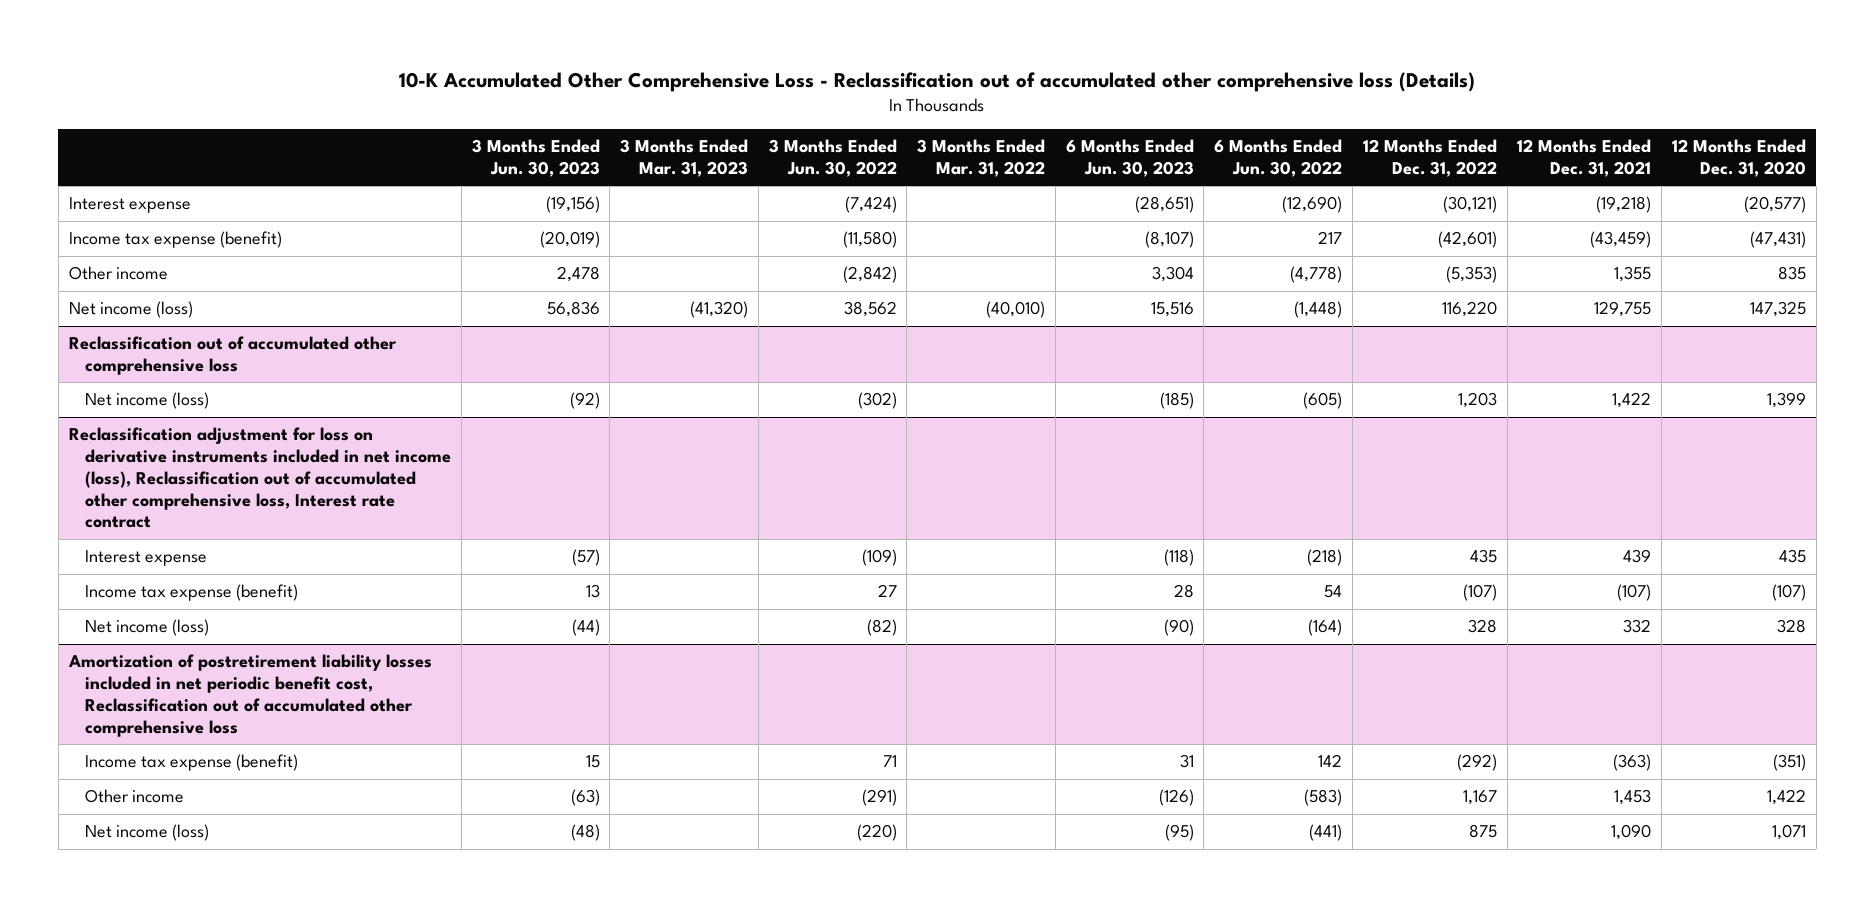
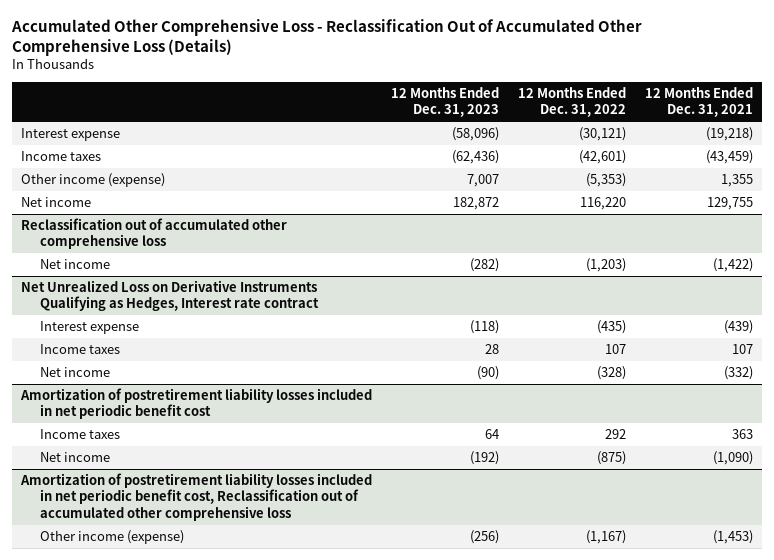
[399,71,1476,92] 10-K Accumulated Other Comprehensive Loss - Reclassification out of accumulated other comprehensive loss (Details) -> [10,18,642,56] Accumulated Other Comprehensive Loss - Reclassification Out of Accumulated Other Comprehensive Loss (Details)
[471,139,600,178] 3 Months Ended Jun. 30, 2023 -> none
[620,139,749,178] 3 Months Ended Mar. 31, 2023 -> none
[768,139,897,178] 3 Months Ended Jun. 30, 2022 -> none
[917,139,1046,178] 3 Months Ended Mar. 31, 2022 -> none
[1065,139,1194,178] 6 Months Ended Jun. 30, 2023 -> none
[1214,139,1343,178] 6 Months Ended Jun. 30, 2022 -> none
[1671,139,1806,178] 12 Months Ended Dec. 31, 2020 -> none
none -> [391,87,500,118] 12 Months Ended Dec. 31, 2023
[68,231,282,249] Income tax expense (benefit) -> [21,151,102,162] Income taxes
[68,266,168,281] Other income -> [21,173,166,188] Other income (expense)
[68,301,193,319] Net income (loss) -> [21,197,92,208] Net income
[68,427,452,529] Reclassification adjustment for loss on derivative instruments included in net income (loss), Reclassification out of accumulated other comprehensive loss, Interest rate contract -> none
[85,392,210,410] Net income (loss) -> [40,259,111,270] Net income
[1457,392,1497,409] 1,203 -> [586,258,627,273] (1,203)
[1612,392,1652,409] 1,422 -> [712,258,753,273] (1,422)
none -> [21,280,320,312] Net Unrealized Loss on Derivative Instruments Qualifying as Hedges, Interest rate contract
[1469,549,1497,564] 435 -> [597,320,627,335] (435)
[1623,549,1652,564] 439 -> [723,320,753,335] (439)
[85,584,299,602] Income tax expense (benefit) -> [40,344,121,355] Income taxes
[1462,584,1497,602] (107) -> [605,344,627,355] 107
[1617,584,1652,602] (107) -> [731,344,753,355] 107
[85,619,210,637] Net income (loss) -> [40,367,111,378] Net income
[1467,619,1497,634] 328 -> [597,366,627,381] (328)
[1623,619,1652,634] 332 -> [723,366,753,381] (332)
none -> [20,388,373,420] Amortization of postretirement liability losses included in net periodic benefit cost
none -> [40,429,121,440] Income taxes
none -> [40,452,111,463] Net income
[85,754,299,772] Income tax expense (benefit) -> none
[85,824,210,842] Net income (loss) -> none
[85,789,185,804] Other income -> [40,530,185,545] Other income (expense)
[1462,790,1497,806] 1,167 -> [586,530,627,545] (1,167)
[1614,789,1652,806] 1,453 -> [712,530,753,545] (1,453)

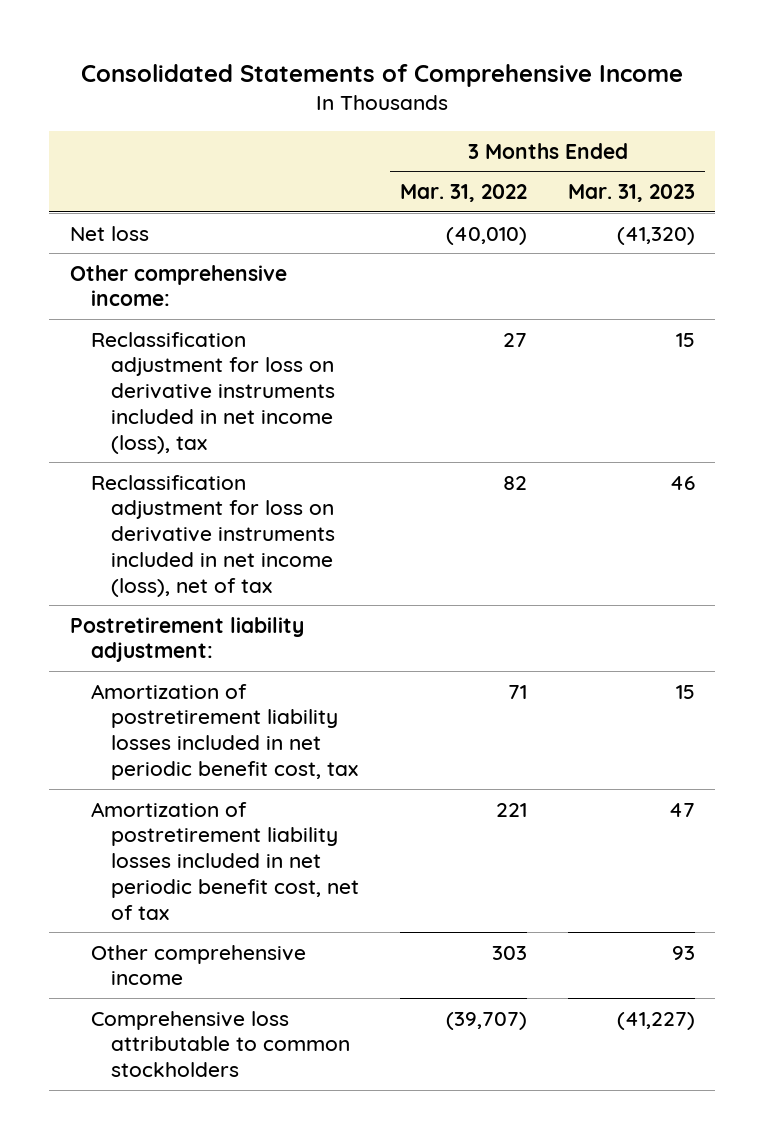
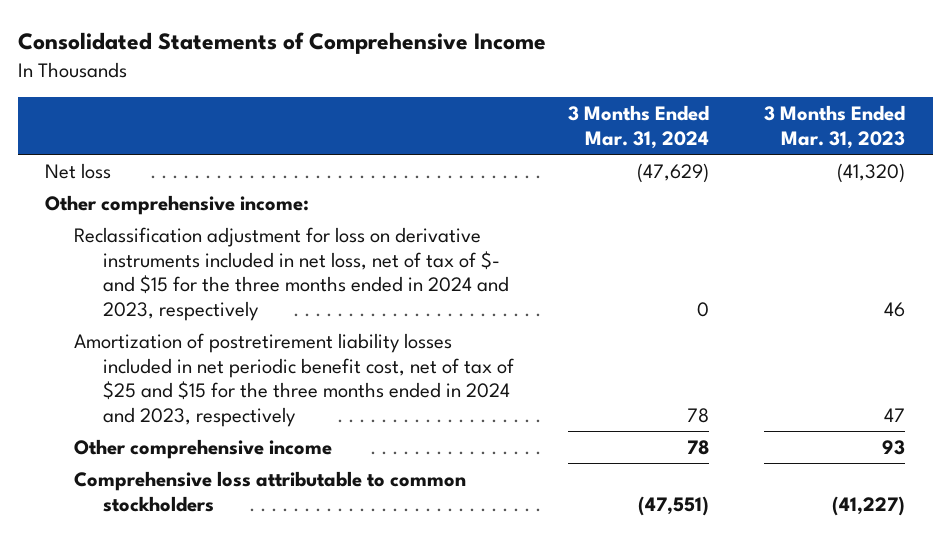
[400,184,528,203] Mar. 31, 2022 -> none
none -> [568,105,710,150] 3 Months Ended Mar. 31, 2024
[90,331,336,454] Reclassification adjustment for loss on derivative instruments included in net income (loss), tax -> none
[69,616,304,663] Postretirement liability adjustment: -> none
[90,683,359,780] Amortization of postretirement liability losses included in net periodic benefit cost, tax -> none
[90,474,336,597] Reclassification adjustment for loss on derivative instruments included in net income (loss), net of tax -> [73,226,509,322] Reclassification adjustment for loss on derivative instruments included in net loss, net of tax of $- and $15 for the three months ended in 2024 and 2023, respectively
[90,801,360,920] Amortization of postretirement liability losses included in net periodic benefit cost, net of tax -> [73,332,514,428] Amortization of postretirement liability losses included in net periodic benefit cost, net of tax of $25 and $15 for the three months ended in 2024 and 2023, respectively

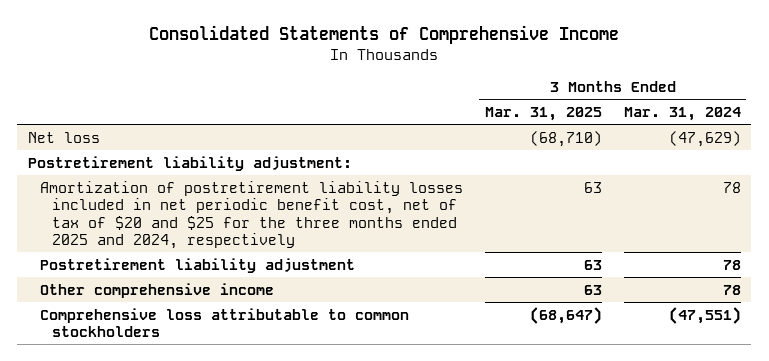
[764,105,906,150] 3 Months Ended Mar. 31, 2023 -> none
none -> [484,106,602,121] Mar. 31, 2025
[44,194,309,215] Other comprehensive income: -> none
[73,226,509,322] Reclassification adjustment for loss on derivative instruments included in net loss, net of tax of $- and $15 for the three months ended in 2024 and 2023, respectively -> none
none -> [28,155,353,171] Postretirement liability adjustment:
[73,332,514,428] Amortization of postretirement liability losses included in net periodic benefit cost, net of tax of $25 and $15 for the three months ended in 2024 and 2023, respectively -> [39,180,463,249] Amortization of postretirement liability losses included in net periodic benefit cost, net of tax of $20 and $25 for the three months ended 2025 and 2024, respectively
none -> [39,257,355,273] Postretirement liability adjustment

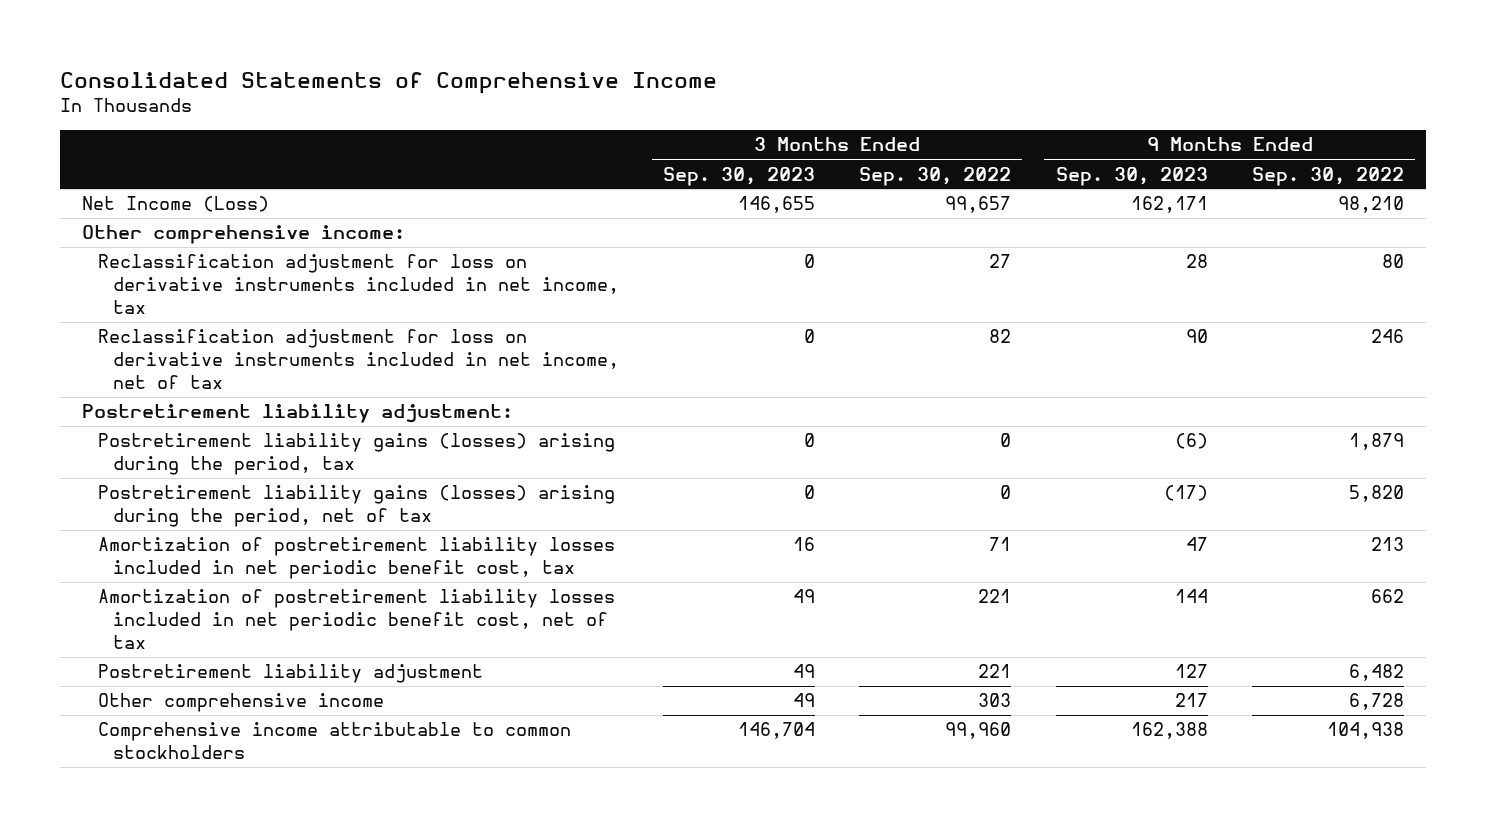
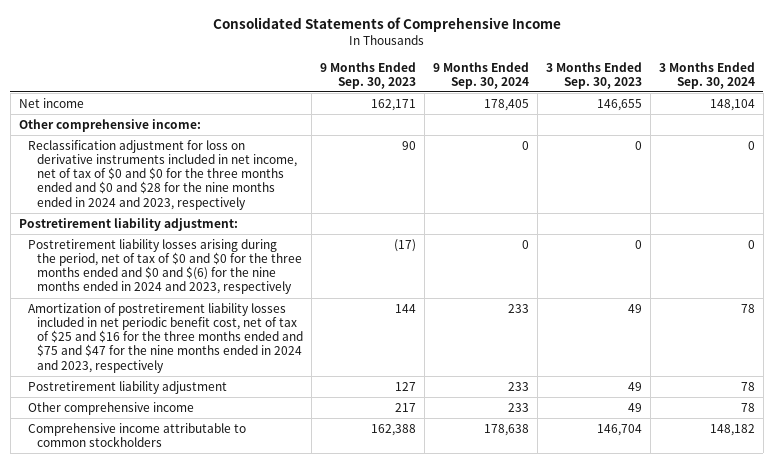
[859,166,1012,186] Sep. 30, 2022 -> none
[1251,166,1404,186] Sep. 30, 2022 -> none
none -> [433,61,530,89] 9 Months Ended Sep. 30, 2024
none -> [658,61,755,89] 3 Months Ended Sep. 30, 2024
[82,196,270,213] Net Income (Loss) -> [18,97,84,108] Net income
[97,254,619,314] Reclassification adjustment for loss on derivative instruments included in net income, tax -> none
[97,329,619,389] Reclassification adjustment for loss on derivative instruments included in net income, net of tax -> [27,139,298,210] Reclassification adjustment for loss on derivative instruments included in net income, net of tax of $0 and $0 for the three months ended and $0 and $28 for the nine months ended in 2024 and 2023, respectively
[97,433,615,476] Postretirement liability gains (losses) arising during the period, tax -> none
[97,537,615,580] Amortization of postretirement liability losses included in net periodic benefit cost, tax -> none
[97,485,615,528] Postretirement liability gains (losses) arising during the period, net of tax -> [27,238,303,295] Postretirement liability losses arising during the period, net of tax of $0 and $0 for the three months ended and $0 and $(6) for the nine months ended in 2024 and 2023, respectively
[97,589,615,649] Amortization of postretirement liability losses included in net periodic benefit cost, net of tax -> [27,302,304,373] Amortization of postretirement liability losses included in net periodic benefit cost, net of tax of $25 and $16 for the three months ended and $75 and $47 for the nine months ended in 2024 and 2023, respectively

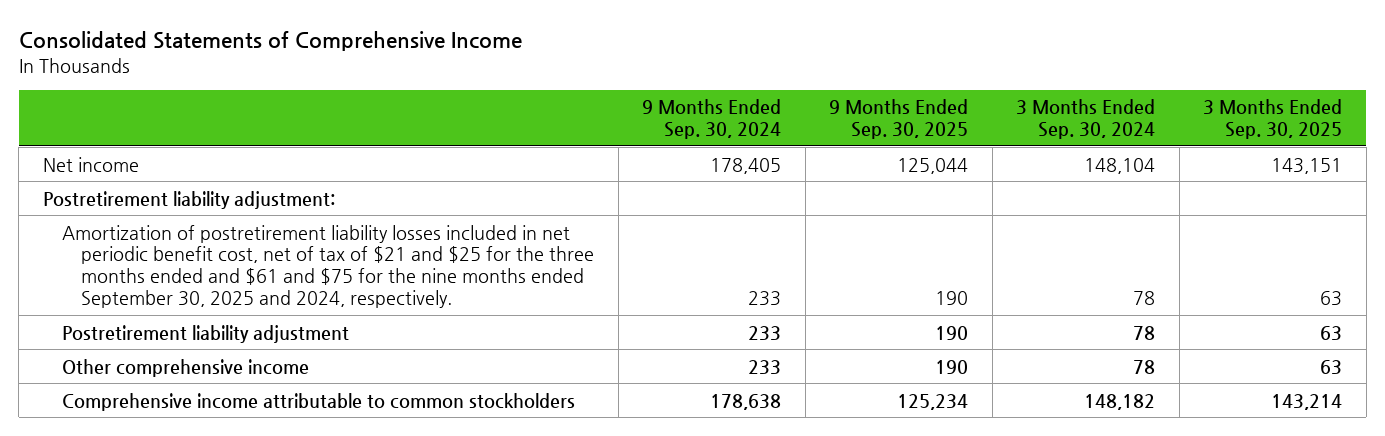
[320,61,417,89] 9 Months Ended Sep. 30, 2023 -> none
[545,61,642,89] 3 Months Ended Sep. 30, 2023 -> none
none -> [829,99,969,140] 9 Months Ended Sep. 30, 2025
none -> [1203,99,1343,140] 3 Months Ended Sep. 30, 2025
[18,118,201,132] Other comprehensive income: -> none
[27,139,298,210] Reclassification adjustment for loss on derivative instruments included in net income, net of tax of $0 and $0 for the three months ended and $0 and $28 for the nine months ended in 2024 and 2023, respectively -> none
[27,238,303,295] Postretirement liability losses arising during the period, net of tax of $0 and $0 for the three months ended and $0 and $(6) for the nine months ended in 2024 and 2023, respectively -> none
[27,302,304,373] Amortization of postretirement liability losses included in net periodic benefit cost, net of tax of $25 and $16 for the three months ended and $75 and $47 for the nine months ended in 2024 and 2023, respectively -> [62,224,595,309] Amortization of postretirement liability losses included in net periodic benefit cost, net of tax of $21 and $25 for the three months ended and $61 and $75 for the nine months ended September 30, 2025 and 2024, respectively.

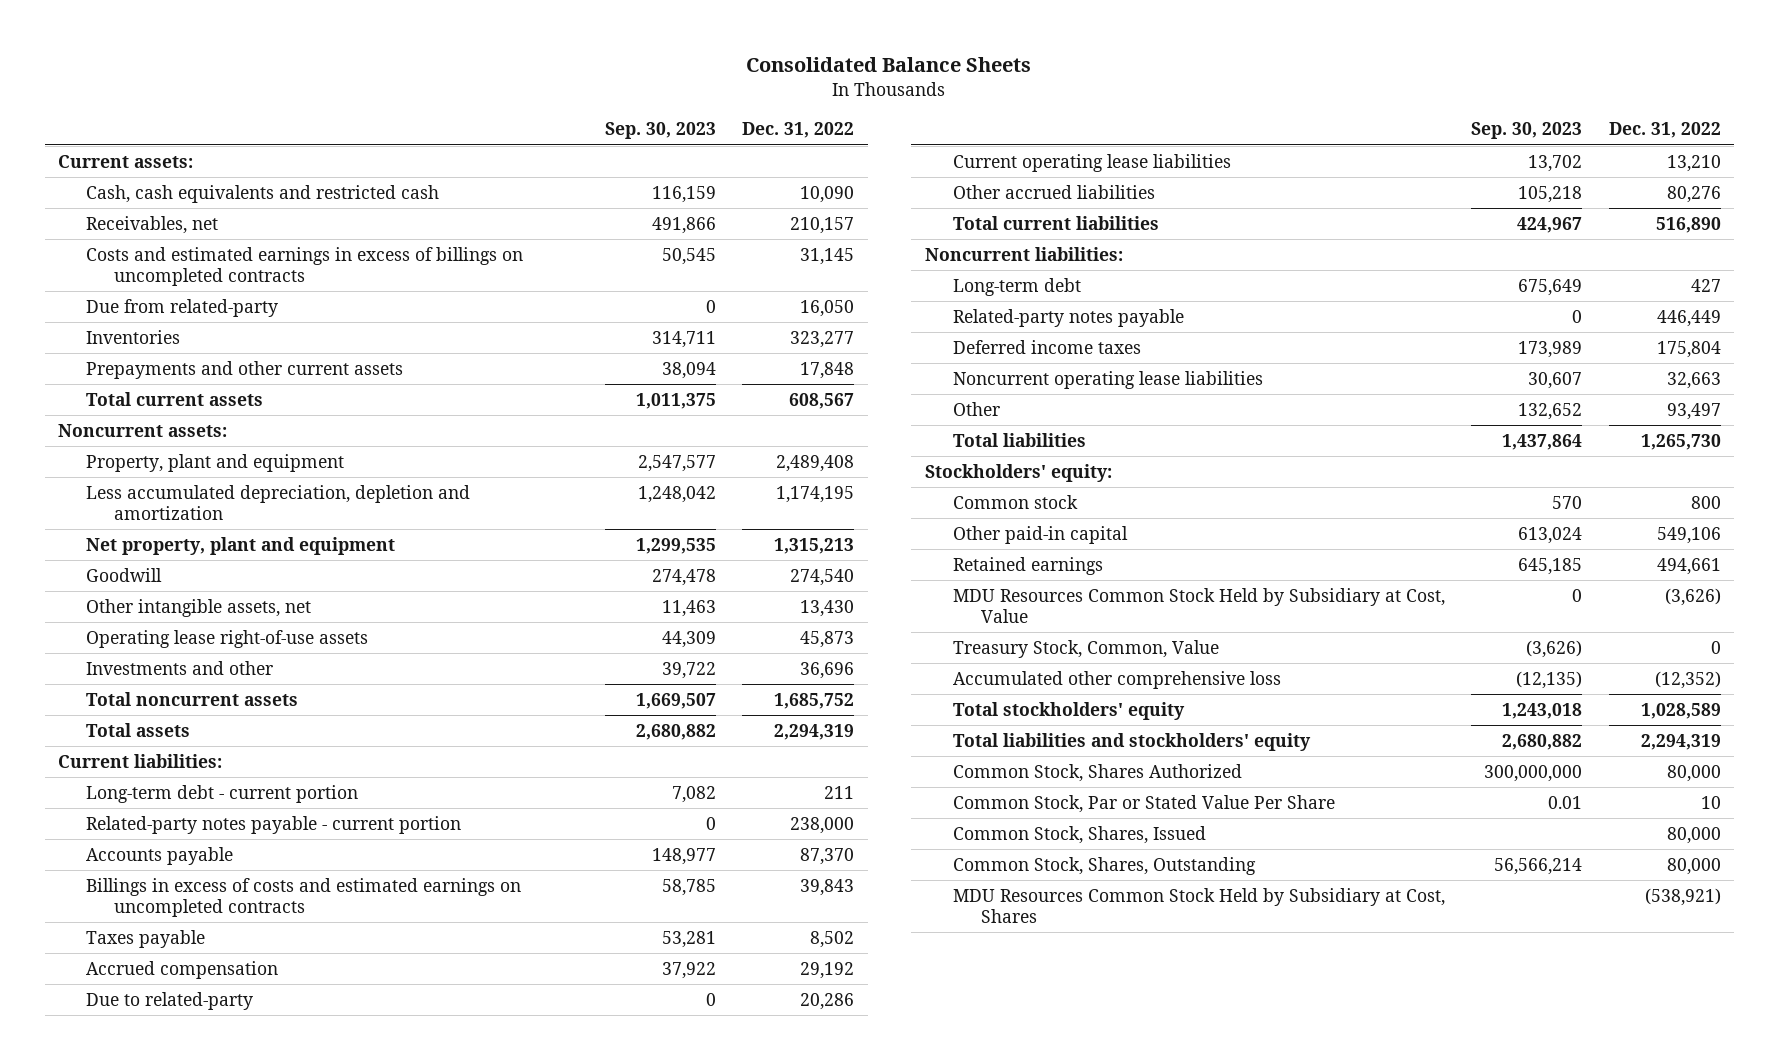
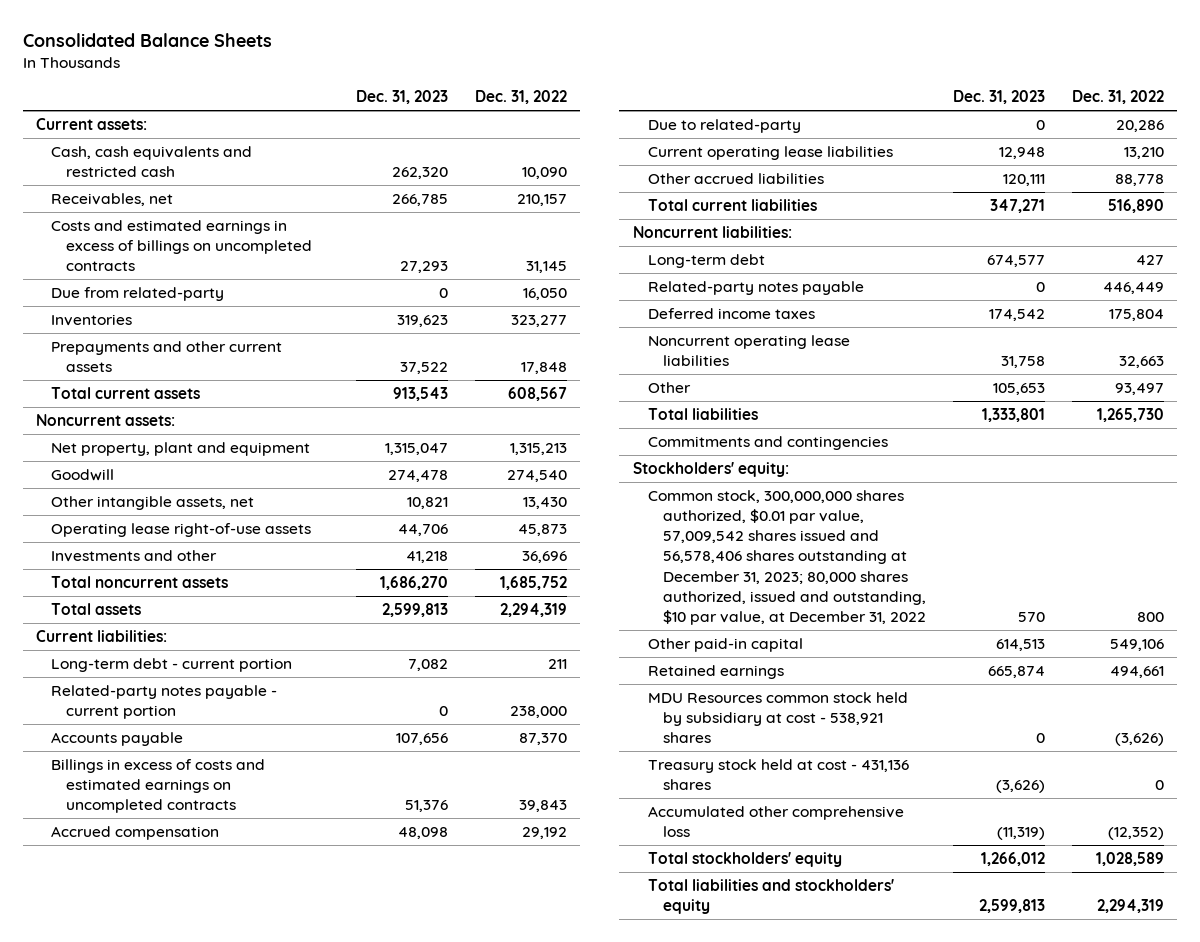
[604,122,716,140] Sep. 30, 2023 -> none
none -> [356,90,449,105] Dec. 31, 2023
[86,453,345,472] Property, plant and equipment -> none
[86,484,471,520] Less accumulated depreciation, depletion and amortization -> none
[86,929,206,948] Taxes payable -> none
[1666,185,1721,203] 80,276 -> [1114,173,1164,186] 88,778
none -> [647,435,888,450] Commitments and contingencies
[952,494,1078,509] Common stock -> [647,489,926,625] Common stock, 300,000,000 shares authorized, $0.01 par value, 57,009,542 shares issued and 56,578,406 shares outstanding at December 31, 2023; 80,000 shares authorized, issued and outstanding, $10 par value, at December 31, 2022
[952,587,1445,623] MDU Resources Common Stock Held by Subsidiary at Cost, Value -> [647,691,908,744] MDU Resources common stock held by subsidiary at cost - 538,921 shares
[952,639,1219,658] Treasury Stock, Common, Value -> [647,758,909,791] Treasury stock held at cost - 431,136 shares
[952,763,1242,782] Common Stock, Shares Authorized -> none
[952,794,1335,813] Common Stock, Par or Stated Value Per Share -> none
[952,825,1206,844] Common Stock, Shares, Issued -> none
[952,856,1256,875] Common Stock, Shares, Outstanding -> none
[952,887,1445,923] MDU Resources Common Stock Held by Subsidiary at Cost, Shares -> none

